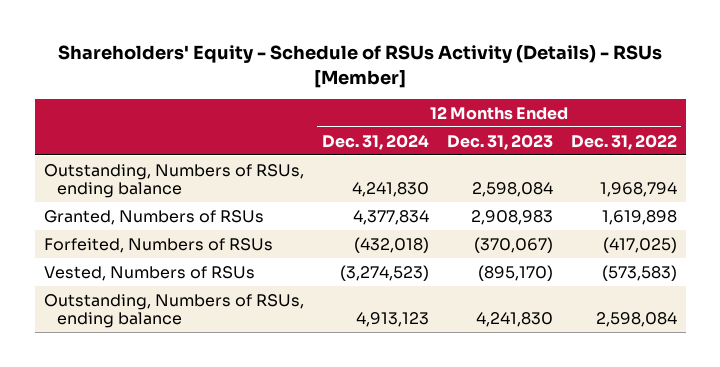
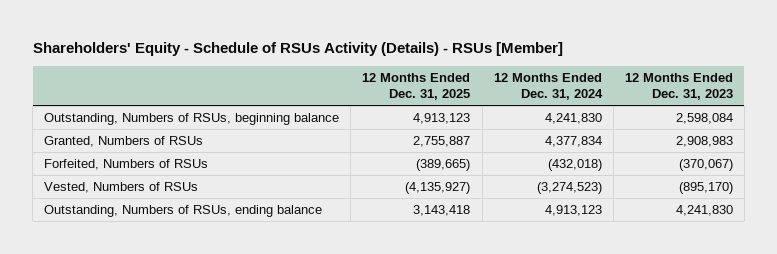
[570,133,677,150] Dec. 31, 2022 -> none
none -> [362,73,471,101] 12 Months Ended Dec. 31, 2025
[43,163,304,198] Outstanding, Numbers of RSUs, ending balance -> [44,113,340,126] Outstanding, Numbers of RSUs, beginning balance

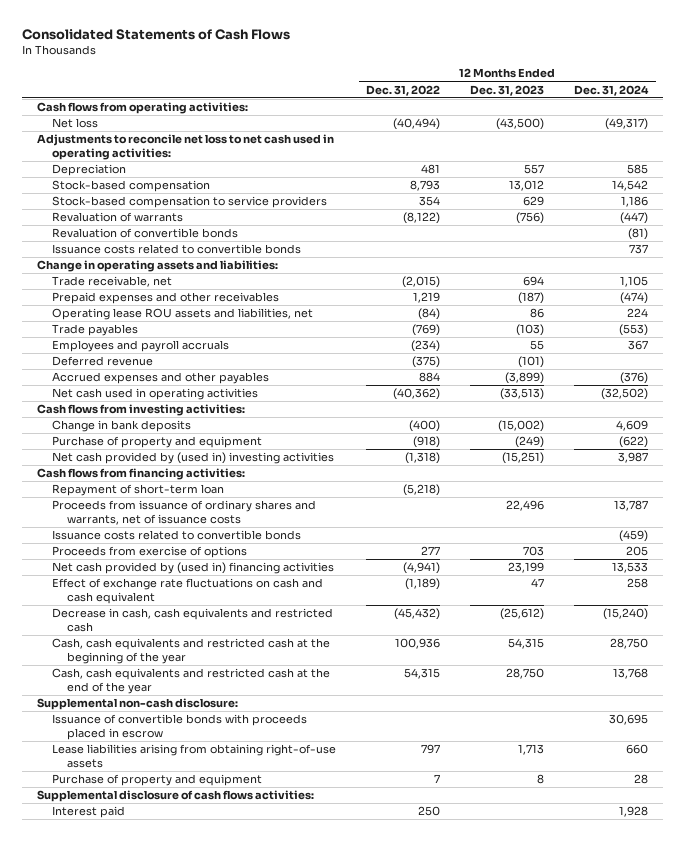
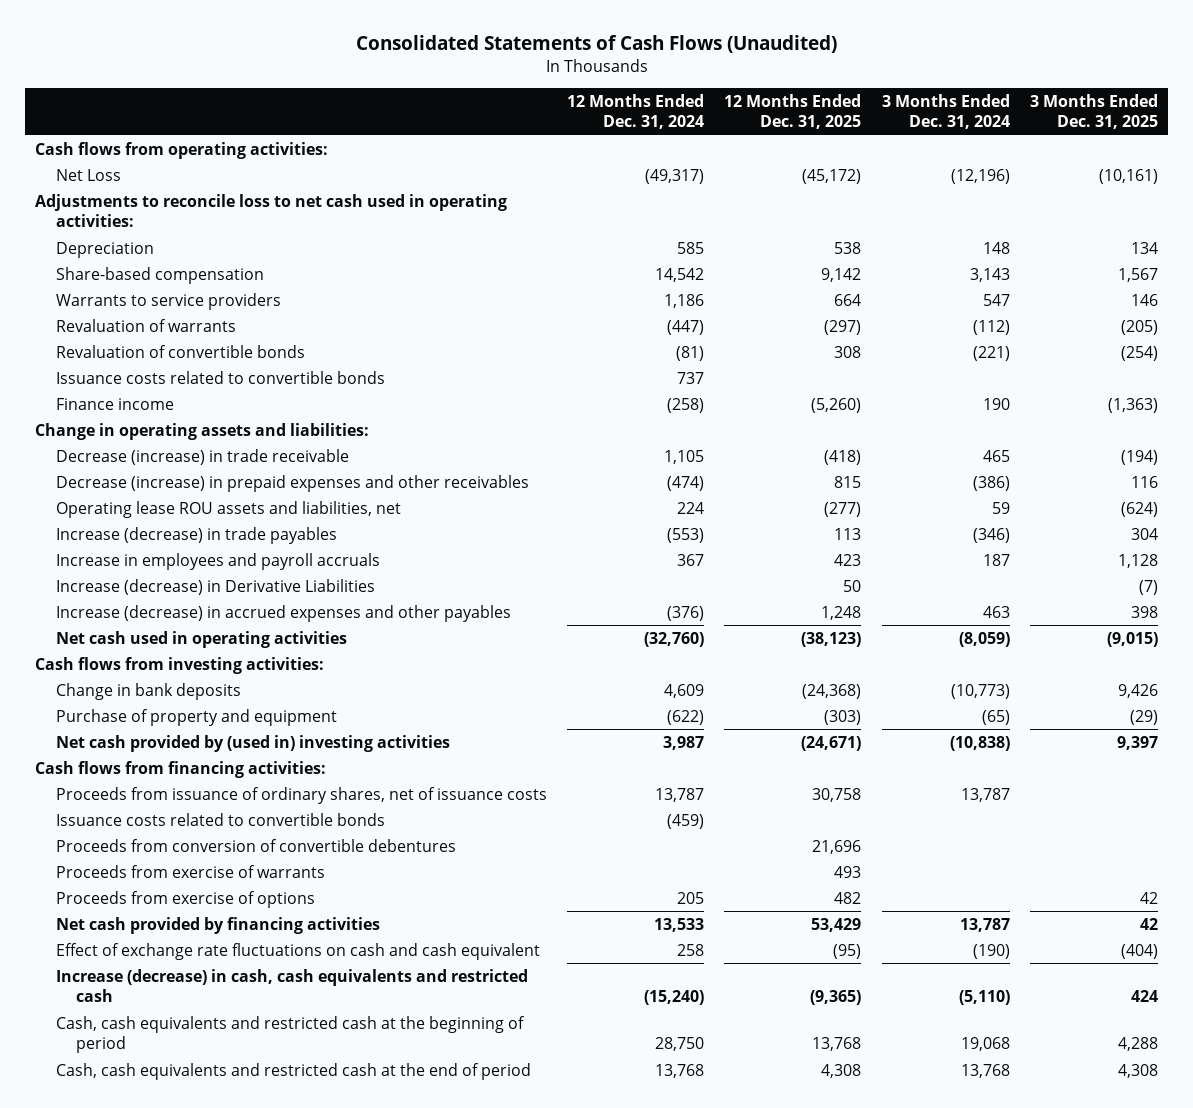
[21,28,290,40] Consolidated Statements of Cash Flows -> [355,35,837,54] Consolidated Statements of Cash Flows (Unaudited)
[366,84,441,96] Dec. 31, 2022 -> none
[470,84,545,96] Dec. 31, 2023 -> none
none -> [724,93,862,130] 12 Months Ended Dec. 31, 2025
none -> [881,93,1010,130] 3 Months Ended Dec. 31, 2024
none -> [1029,93,1158,130] 3 Months Ended Dec. 31, 2025
[51,118,98,129] Net loss -> [55,168,121,181] Net Loss
[36,134,334,160] Adjustments to reconcile net loss to net cash used in operating activities: -> [35,193,508,228] Adjustments to reconcile loss to net cash used in operating activities:
[51,180,210,193] Stock-based compensation -> [55,266,264,284] Share-based compensation
[51,196,327,209] Stock-based compensation to service providers -> [55,292,281,310] Warrants to service providers
none -> [55,397,174,410] Finance income
[51,276,172,288] Trade receivable, net -> [55,448,349,465] Decrease (increase) in trade receivable
[51,292,279,305] Prepaid expenses and other receivables -> [55,474,529,492] Decrease (increase) in prepaid expenses and other receivables
[51,356,153,367] Deferred revenue -> none
[51,324,138,337] Trade payables -> [55,526,337,544] Increase (decrease) in trade payables
[51,340,229,353] Employees and payroll accruals -> [55,552,380,570] Increase in employees and payroll accruals
none -> [55,578,375,595] Increase (decrease) in Derivative Liabilities
[51,372,269,385] Accrued expenses and other payables -> [55,604,511,622] Increase (decrease) in accrued expenses and other payables
[601,388,649,401] (32,502) -> [643,631,704,647] (32,760)
[51,484,224,497] Repayment of short-term loan -> none
[51,500,316,525] Proceeds from issuance of ordinary shares and warrants, net of issuance costs -> [55,786,547,804] Proceeds from issuance of ordinary shares, net of issuance costs
none -> [55,838,456,852] Proceeds from conversion of convertible debentures
none -> [55,864,325,878] Proceeds from exercise of warrants
[51,562,334,575] Net cash provided by (used in) financing activities -> [55,916,380,934] Net cash provided by financing activities
[36,698,238,711] Supplemental non-cash disclosure: -> none
[51,714,307,740] Issuance of convertible bonds with proceeds placed in escrow -> none
[51,744,336,768] Lease liabilities arising from obtaining right-of-use assets -> none
[51,774,262,787] Purchase of property and equipment -> none
[36,790,314,803] Supplemental disclosure of cash flows activities: -> none
[51,806,125,819] Interest paid -> none
[51,608,333,632] Decrease in cash, cash equivalents and restricted cash -> [55,968,528,1003] Increase (decrease) in cash, cash equivalents and restricted cash
[51,638,330,664] Cash, cash equivalents and restricted cash at the beginning of the year -> [55,1015,525,1054] Cash, cash equivalents and restricted cash at the beginning of period
[51,668,330,694] Cash, cash equivalents and restricted cash at the end of the year -> [55,1062,531,1080] Cash, cash equivalents and restricted cash at the end of period

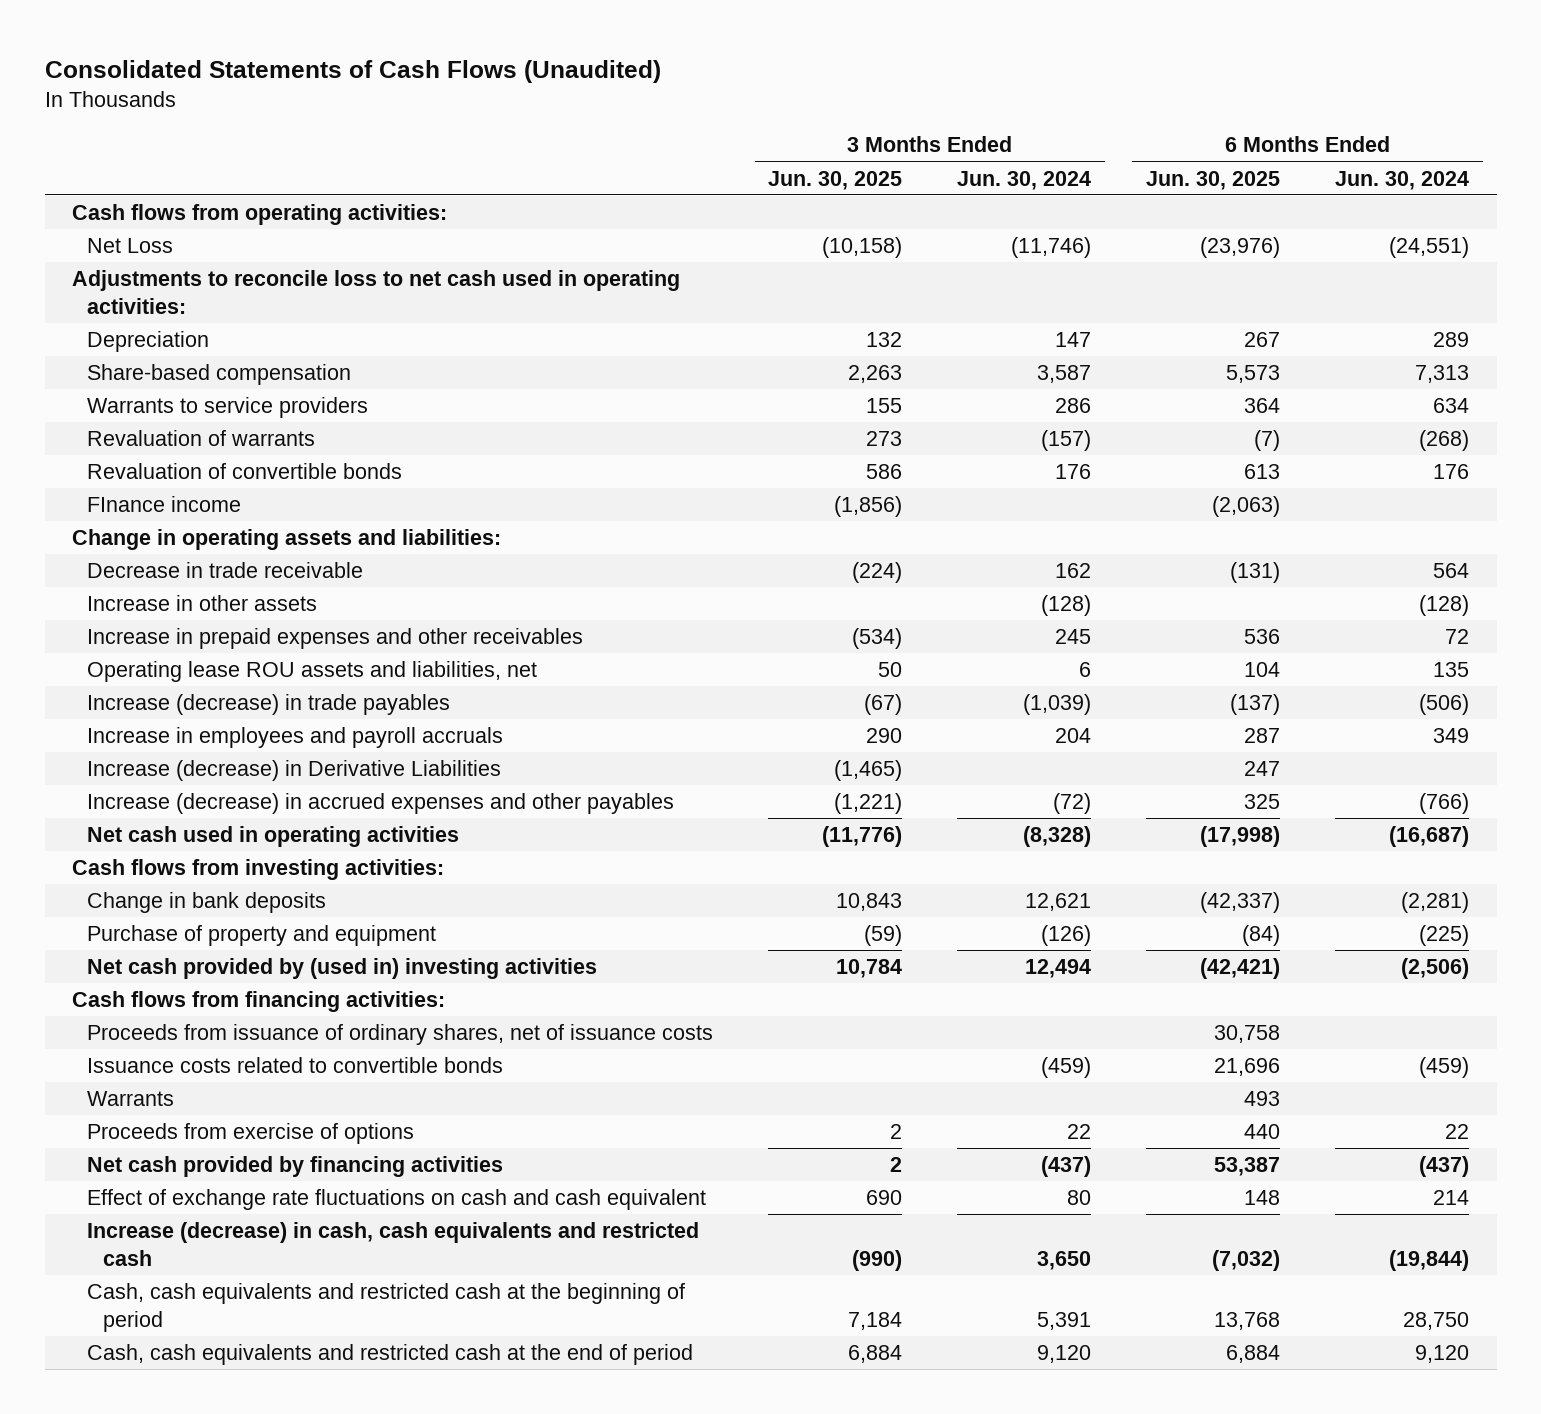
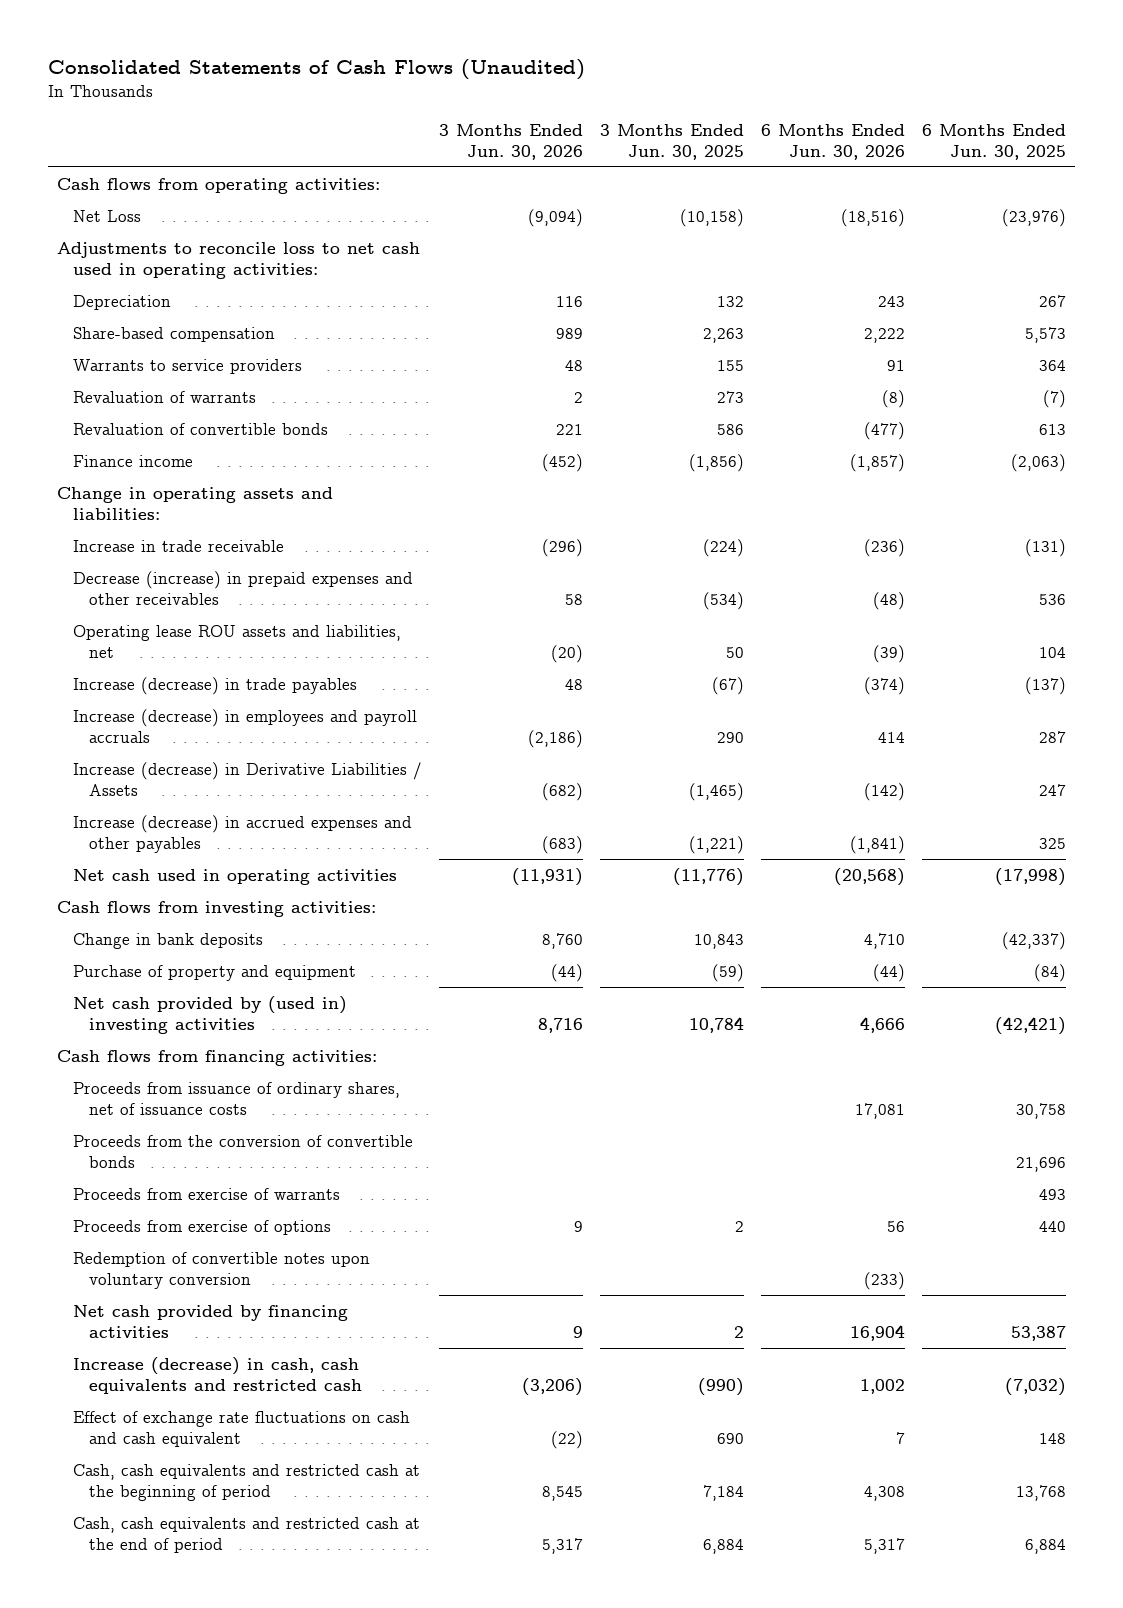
[957,170,1092,190] Jun. 30, 2024 -> none
[1335,170,1470,190] Jun. 30, 2024 -> none
none -> [439,123,584,160] 3 Months Ended Jun. 30, 2026
none -> [761,123,906,160] 6 Months Ended Jun. 30, 2026
[87,495,242,512] FInance income -> [72,454,193,467] Finance income
[87,594,318,611] Increase in other assets -> none
[87,561,364,578] Decrease in trade receivable -> [72,539,284,552] Increase in trade receivable
[87,627,584,649] Increase in prepaid expenses and other receivables -> [72,570,413,605] Decrease (increase) in prepaid expenses and other receivables
[87,726,504,748] Increase in employees and payroll accruals -> [72,708,417,743] Increase (decrease) in employees and payroll accruals
[87,759,502,781] Increase (decrease) in Derivative Liabilities -> [72,761,422,796] Increase (decrease) in Derivative Liabilities / Assets
[87,1056,504,1073] Issuance costs related to convertible bonds -> [72,1134,413,1168] Proceeds from the conversion of convertible bonds
[87,1090,175,1106] Warrants -> [72,1187,340,1200] Proceeds from exercise of warrants
none -> [72,1251,370,1289] Redemption of convertible notes upon voluntary conversion
[87,1188,707,1210] Effect of exchange rate fluctuations on cash and cash equivalent -> [72,1410,410,1447] Effect of exchange rate fluctuations on cash and cash equivalent

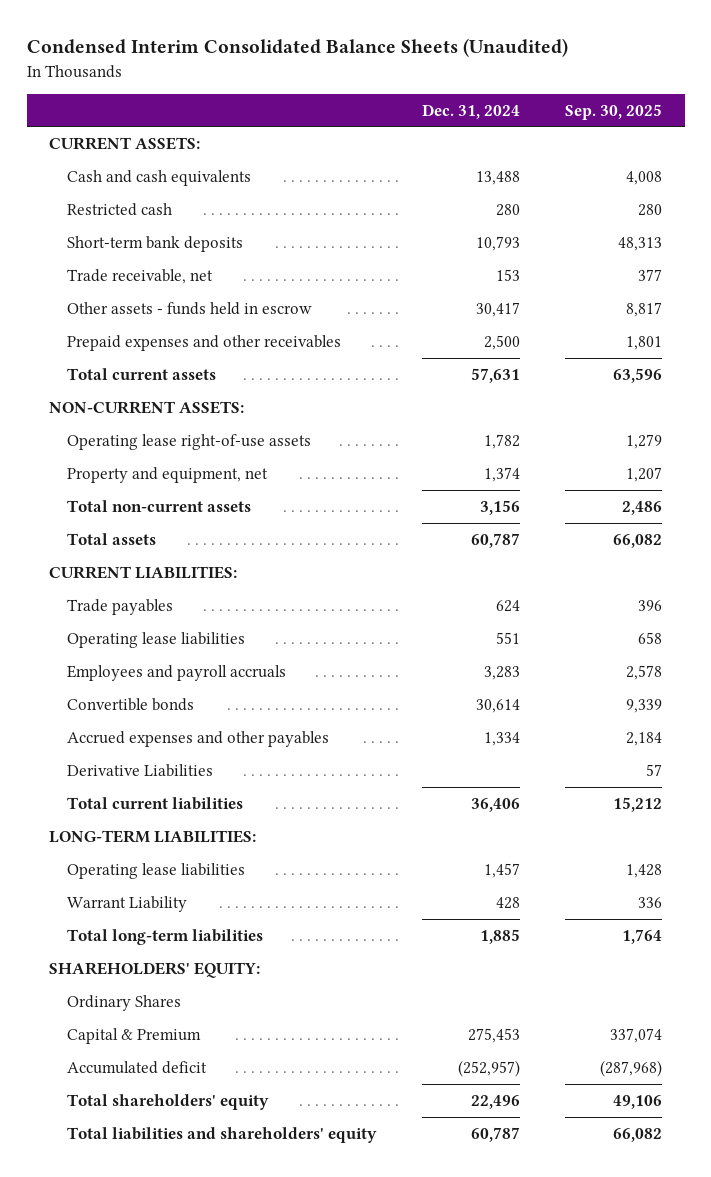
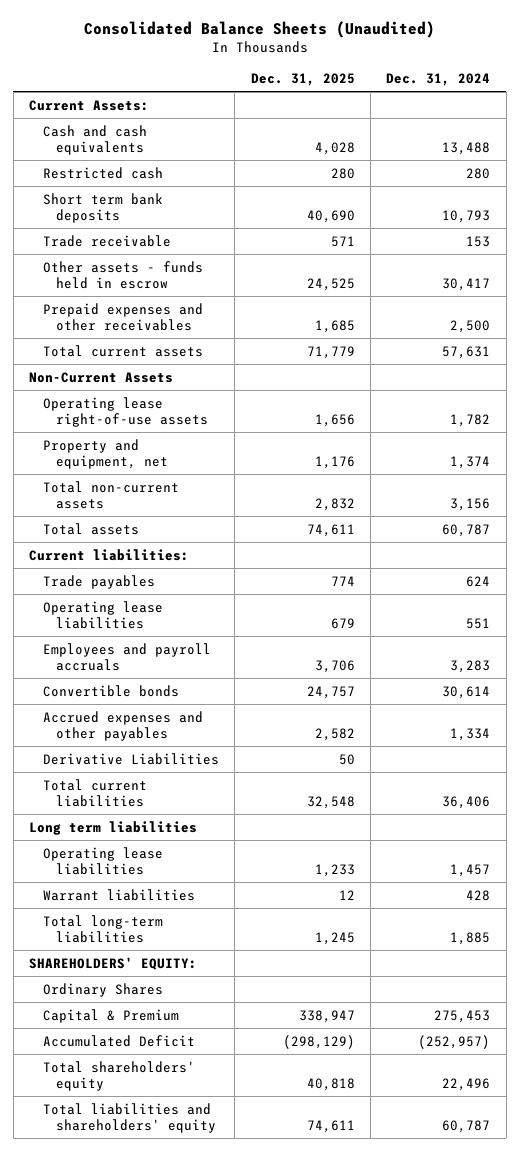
[26,38,568,58] Condensed Interim Consolidated Balance Sheets (Unaudited) -> [83,21,435,39] Consolidated Balance Sheets (Unaudited)
[565,103,663,120] Sep. 30, 2025 -> none
none -> [250,73,355,87] Dec. 31, 2025
[49,136,201,150] CURRENT ASSETS: -> [29,99,150,111] Current Assets:
[67,235,244,252] Short-term bank deposits -> [42,192,163,223] Short term bank deposits
[67,268,214,284] Trade receivable, net -> [42,234,171,247] Trade receivable
[49,400,245,414] NON-CURRENT ASSETS: -> [29,371,174,383] Non-Current Assets
[49,565,238,579] CURRENT LIABILITIES: -> [29,548,190,561] Current liabilities:
[49,829,257,843] LONG-TERM LIABILITIES: -> [29,820,198,835] Long term liabilities
[67,895,188,912] Warrant Liability -> [42,888,195,901] Warrant liabilities
[67,1060,208,1074] Accumulated deficit -> [42,1034,195,1047] Accumulated Deficit

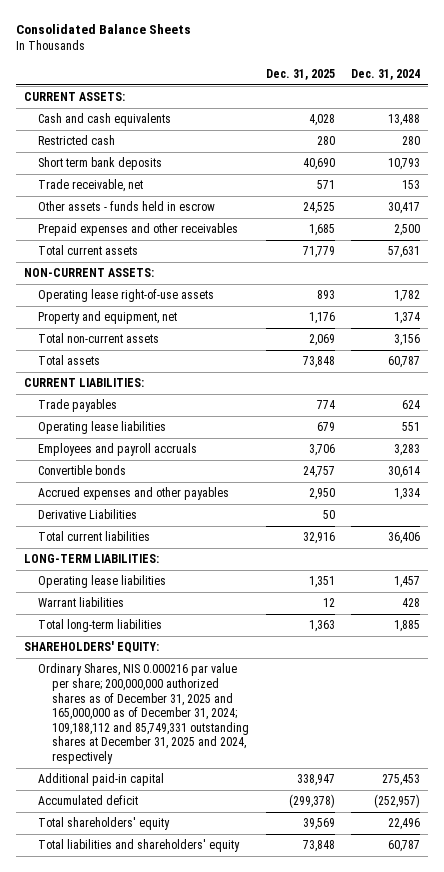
[83,21,435,39] Consolidated Balance Sheets (Unaudited) -> [15,24,191,35] Consolidated Balance Sheets
[29,99,150,111] Current Assets: -> [23,92,125,102] CURRENT ASSETS:
[42,234,171,247] Trade receivable -> [38,179,144,193] Trade receivable, net
[29,371,174,383] Non-Current Assets -> [23,268,154,278] NON-CURRENT ASSETS:
[314,413,355,427] 1,656 -> [316,290,335,300] 893
[314,497,355,511] 2,832 -> [308,334,335,347] 2,069
[306,523,355,537] 74,611 -> [302,356,335,369] 73,848
[29,548,190,561] Current liabilities: -> [23,378,144,388] CURRENT LIABILITIES:
[314,727,355,741] 2,582 -> [308,488,335,501] 2,950
[306,795,355,809] 32,548 -> [302,532,335,545] 32,916
[29,820,198,835] Long term liabilities -> [23,554,159,564] LONG-TERM LIABILITIES:
[314,863,355,877] 1,233 -> [308,576,335,589] 1,351
[314,931,355,945] 1,245 -> [308,620,335,633] 1,363
[42,982,163,997] Ordinary Shares -> [38,663,250,764] Ordinary Shares, NIS 0.000216 par value per share; 200,000,000 authorized shares as of December 31, 2025 and 165,000,000 as of December 31, 2024; 109,188,112 and 85,749,331 outstanding shares at December 31, 2025 and 2024, respectively
[42,1008,179,1023] Capital & Premium -> [38,773,165,787] Additional paid-in capital
[42,1034,195,1047] Accumulated Deficit -> [38,795,139,806] Accumulated deficit
[282,1034,355,1049] (298,129) -> [288,794,335,809] (299,378)
[306,1077,355,1091] 40,818 -> [302,818,335,831] 39,569
[306,1119,355,1133] 74,611 -> [302,840,335,853] 73,848

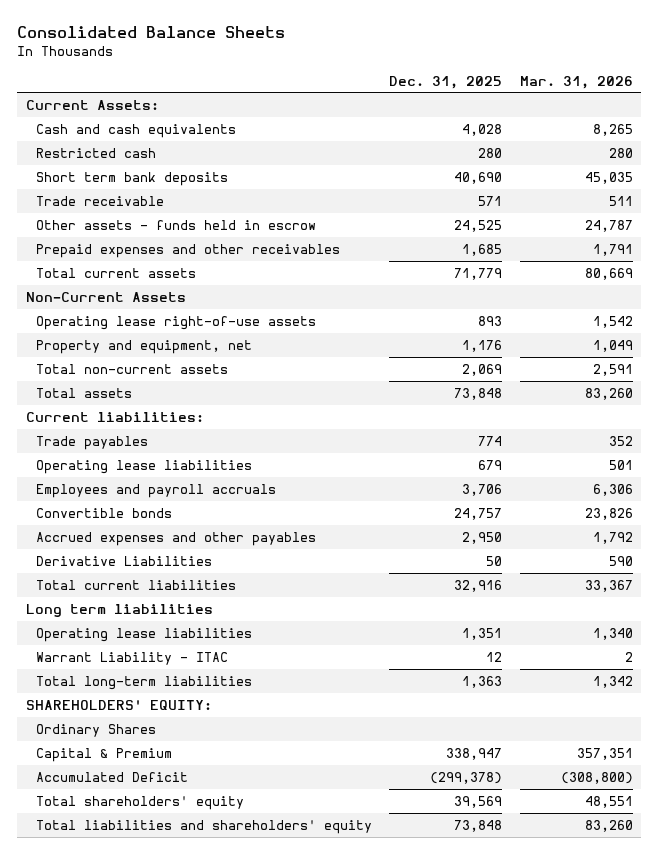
[351,68,421,80] Dec. 31, 2024 -> none
none -> [519,75,633,89] Mar. 31, 2026
[23,92,125,102] CURRENT ASSETS: -> [25,99,159,110] Current Assets:
[38,179,144,193] Trade receivable, net -> [36,195,165,206] Trade receivable
[23,268,154,278] NON-CURRENT ASSETS: -> [25,291,186,302] Non-Current Assets
[23,378,144,388] CURRENT LIABILITIES: -> [25,411,204,422] Current liabilities:
[23,554,159,564] LONG-TERM LIABILITIES: -> [25,603,213,617] Long term liabilities
[38,597,125,608] Warrant liabilities -> [36,651,229,665] Warrant Liability - ITAC
[38,663,250,764] Ordinary Shares, NIS 0.000216 par value per share; 200,000,000 authorized shares as of December 31, 2025 and 165,000,000 as of December 31, 2024; 109,188,112 and 85,749,331 outstanding shares at December 31, 2025 and 2024, respectively -> [36,723,157,737] Ordinary Shares
[38,773,165,787] Additional paid-in capital -> [36,747,173,762] Capital & Premium
[38,795,139,806] Accumulated deficit -> [36,771,189,782] Accumulated Deficit

